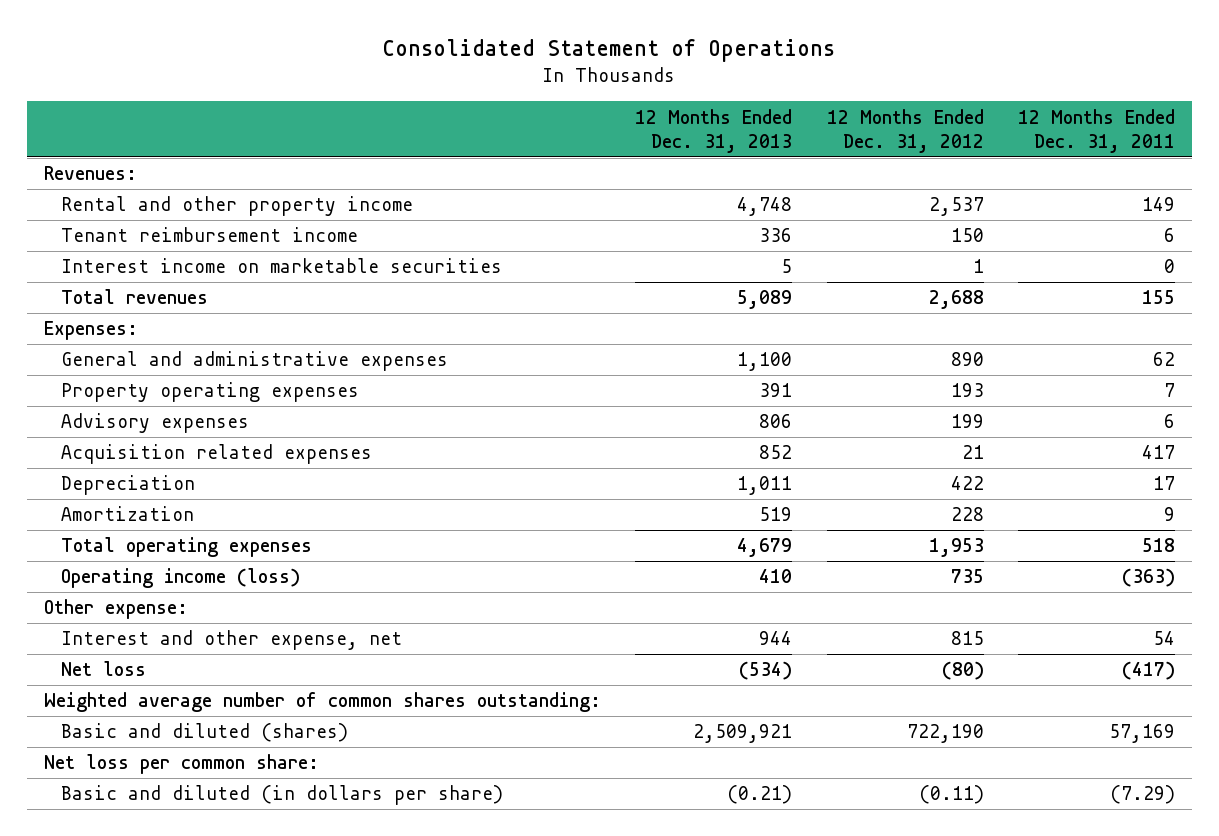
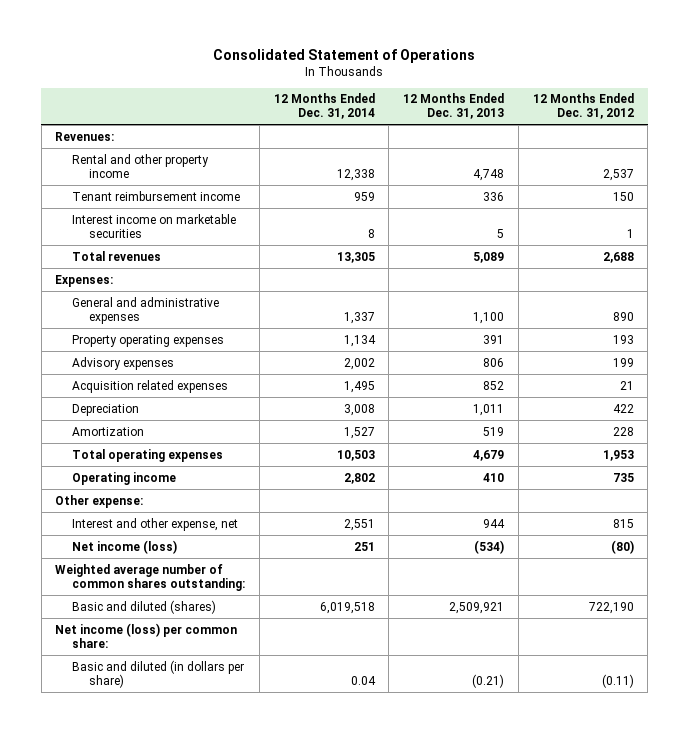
[1017,108,1175,153] 12 Months Ended Dec. 31, 2011 -> none
none -> [273,93,375,120] 12 Months Ended Dec. 31, 2014
[61,568,301,589] Operating income (loss) -> [72,471,177,485] Operating income
[61,661,147,677] Net loss -> [72,539,178,554] Net income (loss)
[43,754,319,775] Net loss per common share: -> [55,622,238,648] Net income (loss) per common share:

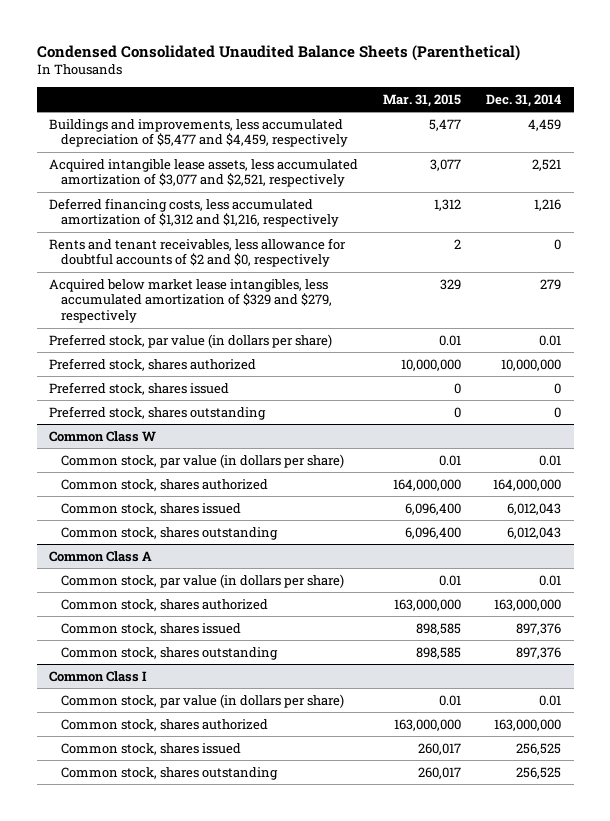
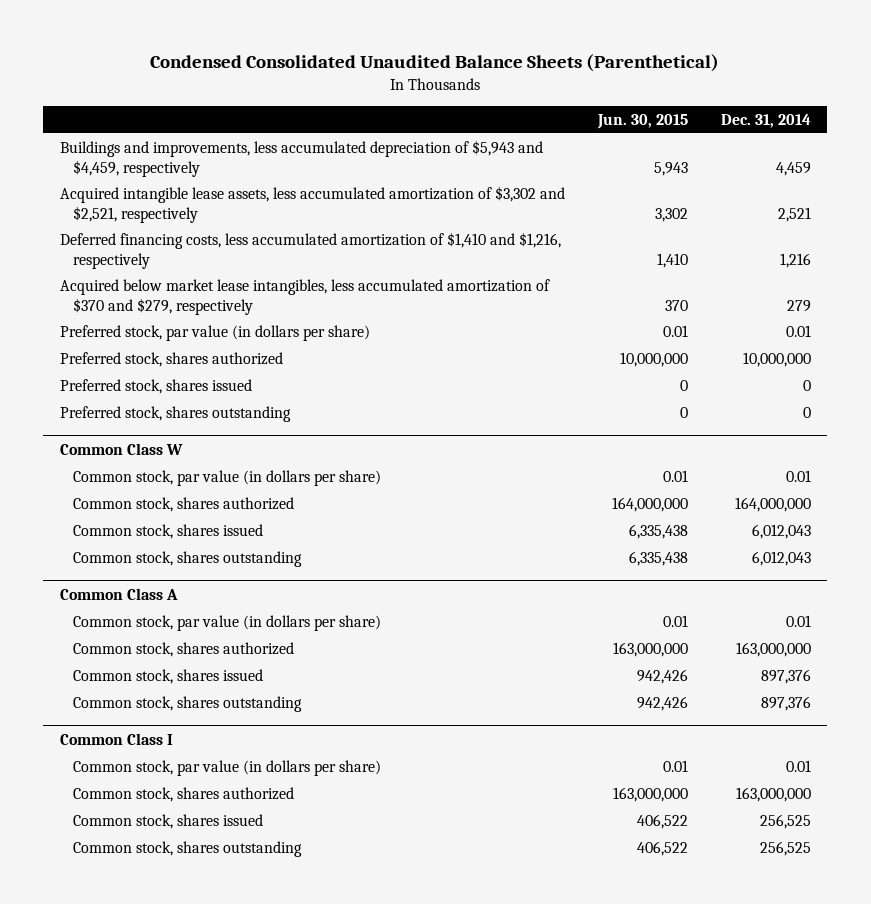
[383,93,462,107] Mar. 31, 2015 -> none
none -> [596,113,688,129] Jun. 30, 2015
[49,237,347,268] Rents and tenant receivables, less allowance for doubtful accounts of $2 and $0, respectively -> none
[49,118,348,148] Buildings and improvements, less accumulated depreciation of $5,477 and $4,459, respectively -> [59,139,543,177] Buildings and improvements, less accumulated depreciation of $5,943 and $4,459, respectively
[49,158,359,188] Acquired intangible lease assets, less accumulated amortization of $3,077 and $2,521, respectively -> [59,185,565,223] Acquired intangible lease assets, less accumulated amortization of $3,302 and $2,521, respectively
[49,197,339,228] Deferred financing costs, less accumulated amortization of $1,312 and $1,216, respectively -> [59,231,561,269] Deferred financing costs, less accumulated amortization of $1,410 and $1,216, respectively
[49,278,332,324] Acquired below market lease intangibles, less accumulated amortization of $329 and $279, respectively -> [59,278,550,315] Acquired below market lease intangibles, less accumulated amortization of $370 and $279, respectively

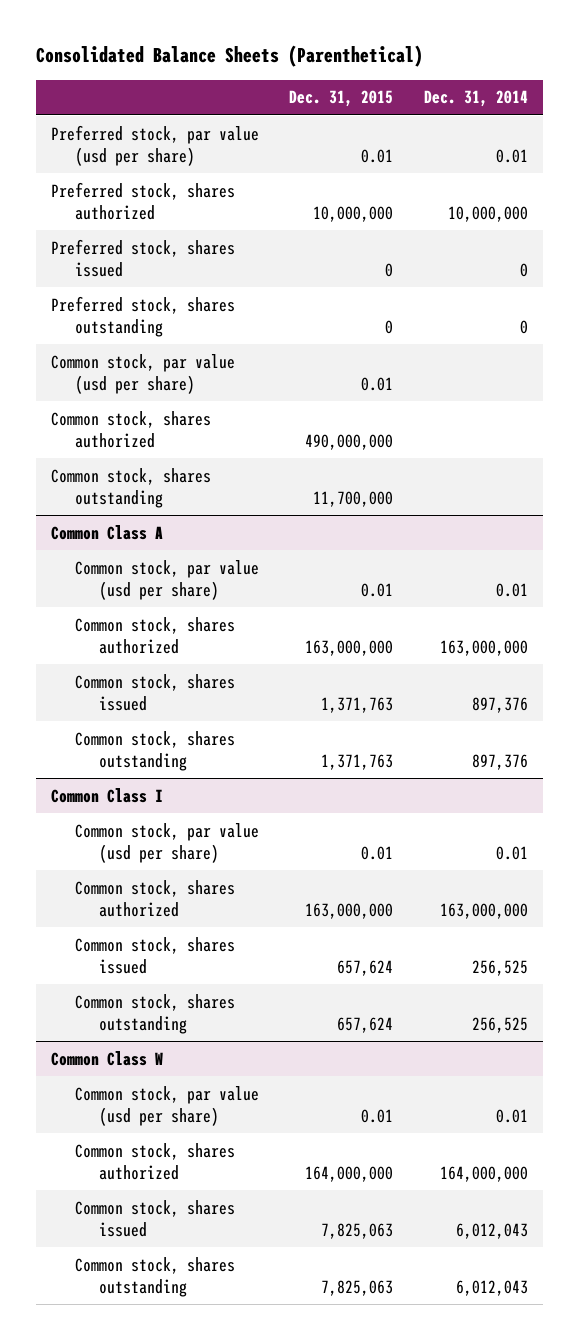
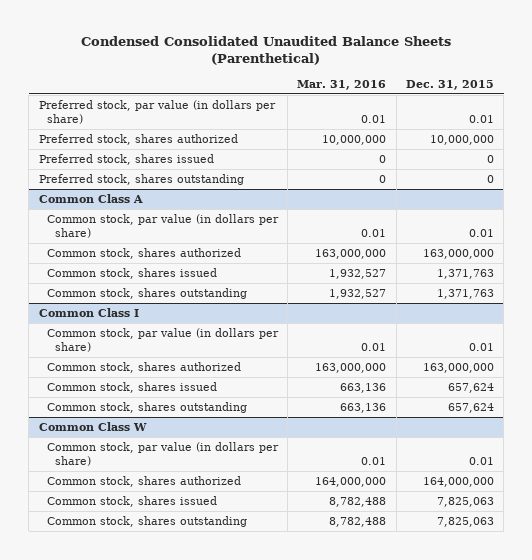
[35,45,423,68] Consolidated Balance Sheets (Parenthetical) -> [81,35,452,65] Condensed Consolidated Unaudited Balance Sheets (Parenthetical)
[424,90,529,108] Dec. 31, 2014 -> none
none -> [297,79,387,90] Mar. 31, 2016
[50,124,259,166] Preferred stock, par value (usd per share) -> [38,100,276,124] Preferred stock, par value (in dollars per share)
[50,353,235,394] Common stock, par value (usd per share) -> none
[50,410,211,448] Common stock, shares authorized -> none
[50,467,211,508] Common stock, shares outstanding -> none
[74,559,259,600] Common stock, par value (usd per share) -> [46,214,279,238] Common stock, par value (in dollars per share)
[74,822,259,863] Common stock, par value (usd per share) -> [46,328,279,352] Common stock, par value (in dollars per share)
[74,1085,259,1126] Common stock, par value (usd per share) -> [46,442,279,466] Common stock, par value (in dollars per share)

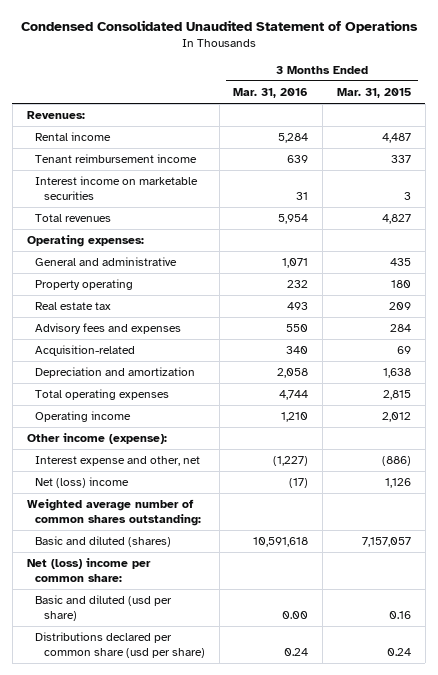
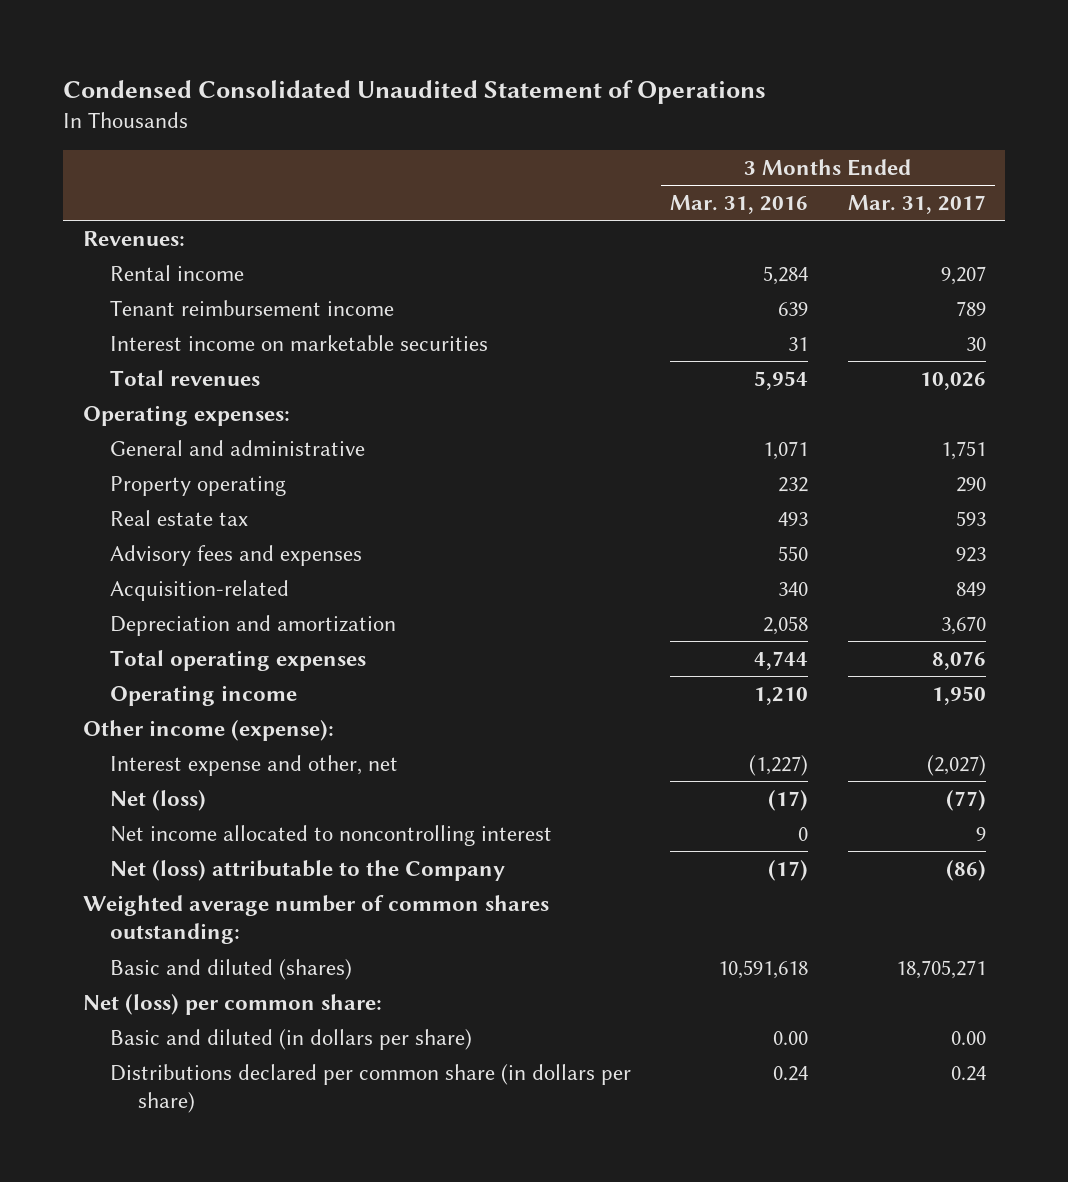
[337,87,412,98] Mar. 31, 2015 -> none
none -> [847,195,986,215] Mar. 31, 2017
none -> [110,789,207,811] Net (loss)
none -> [110,824,553,846] Net income allocated to noncontrolling interest
[35,477,130,489] Net (loss) income -> [110,859,506,881] Net (loss) attributable to the Company
[26,558,151,582] Net (loss) income per common share: -> [82,993,382,1015] Net (loss) per common share:
[35,595,173,621] Basic and diluted (usd per share) -> [110,1028,473,1050] Basic and diluted (in dollars per share)
[35,632,205,658] Distributions declared per common share (usd per share) -> [110,1063,632,1114] Distributions declared per common share (in dollars per share)

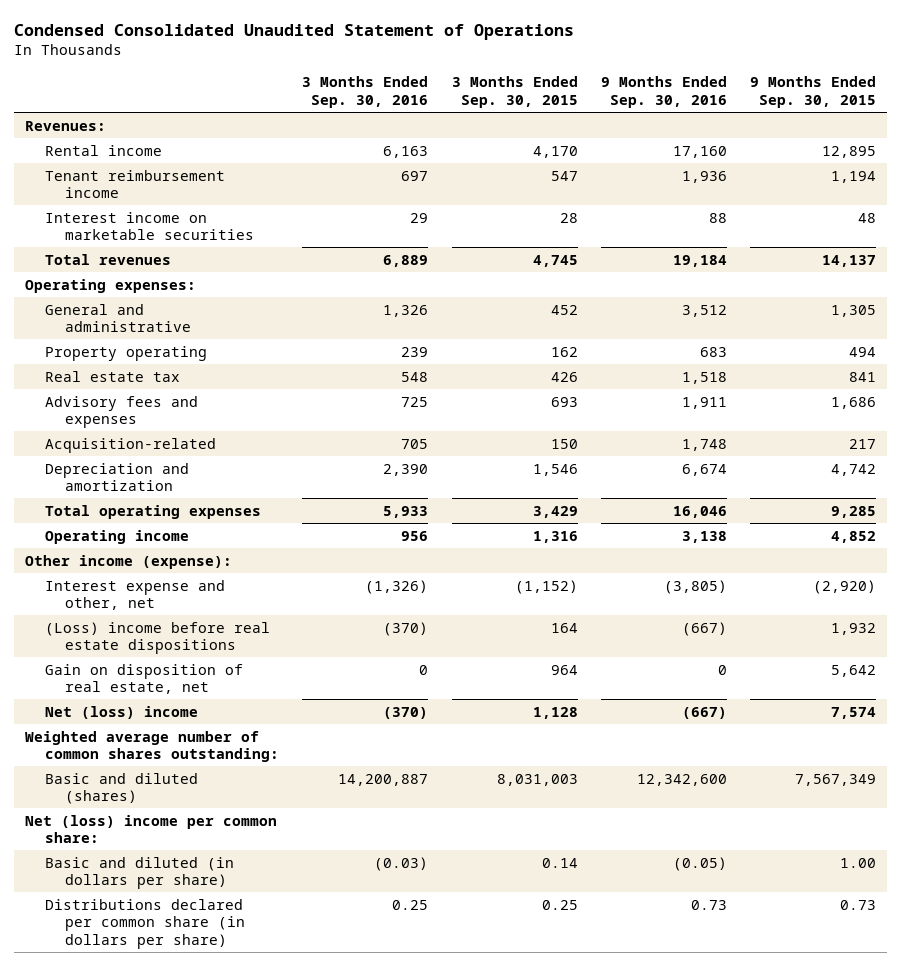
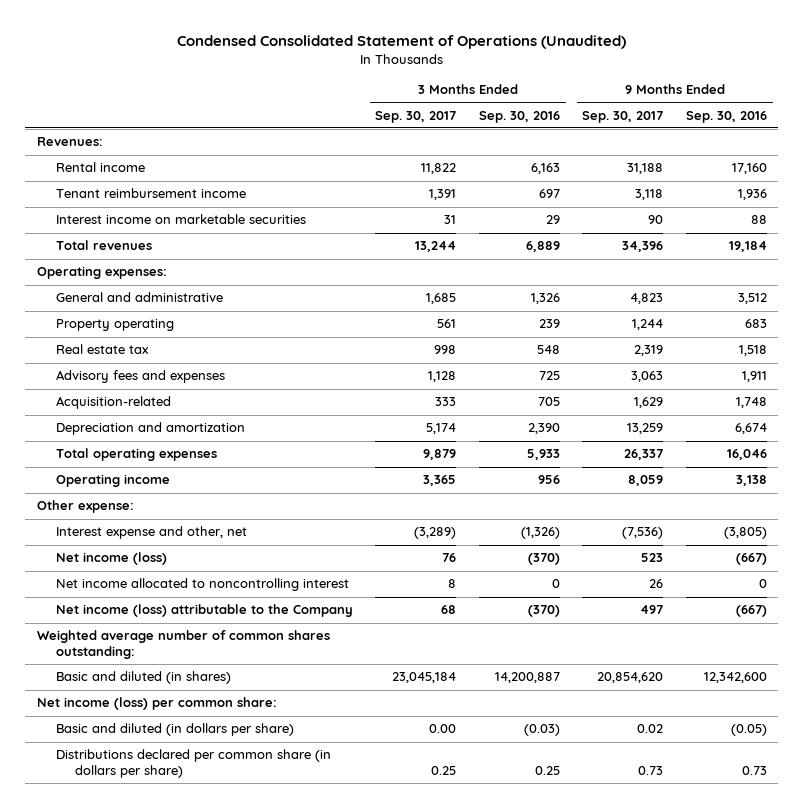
[13,24,574,41] Condensed Consolidated Unaudited Statement of Operations -> [176,34,626,49] Condensed Consolidated Statement of Operations (Unaudited)
[451,76,578,108] 3 Months Ended Sep. 30, 2015 -> none
[749,76,876,108] 9 Months Ended Sep. 30, 2015 -> none
none -> [375,110,457,123] Sep. 30, 2017
none -> [582,110,664,123] Sep. 30, 2017
[25,554,233,569] Other income (expense): -> [36,500,134,514] Other expense:
[45,663,244,695] Gain on disposition of real estate, net -> none
[45,621,271,655] (Loss) income before real estate dispositions -> [56,552,168,566] Net income (loss)
none -> [56,578,350,592] Net income allocated to noncontrolling interest
[45,705,199,719] Net (loss) income -> [56,604,354,618] Net income (loss) attributable to the Company
[45,772,199,805] Basic and diluted (shares) -> [56,671,232,685] Basic and diluted (in shares)
[25,814,278,844] Net (loss) income per common share: -> [36,697,277,711] Net income (loss) per common share:

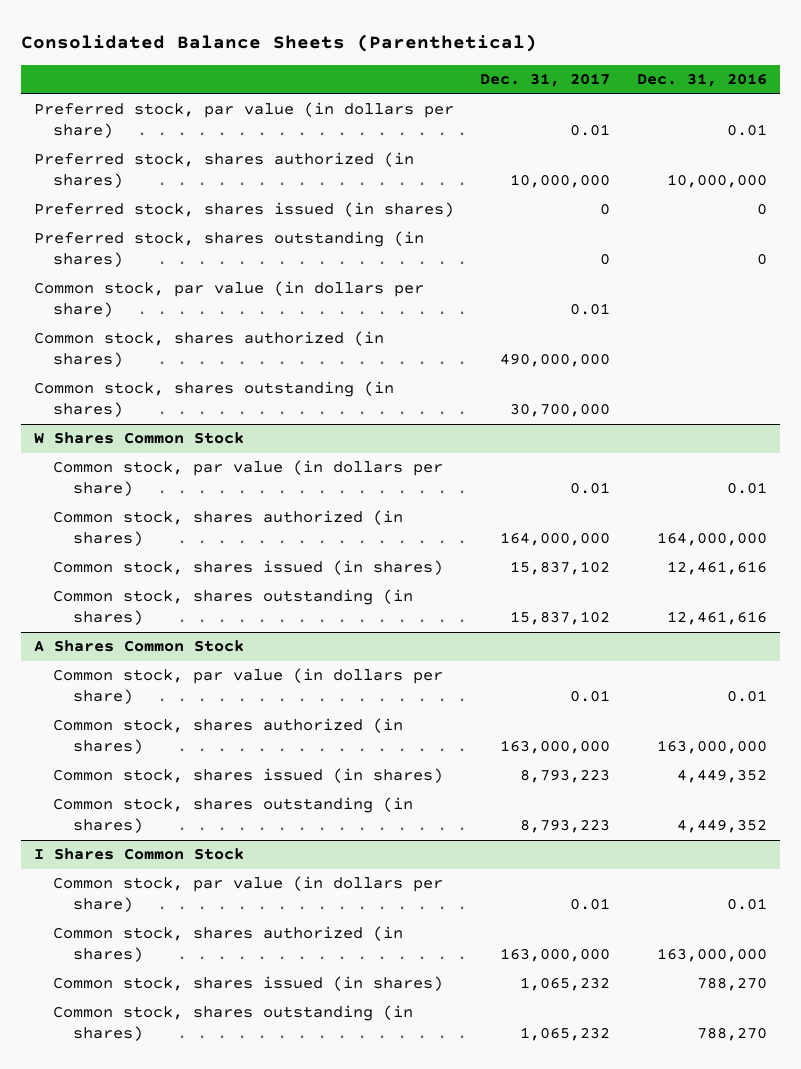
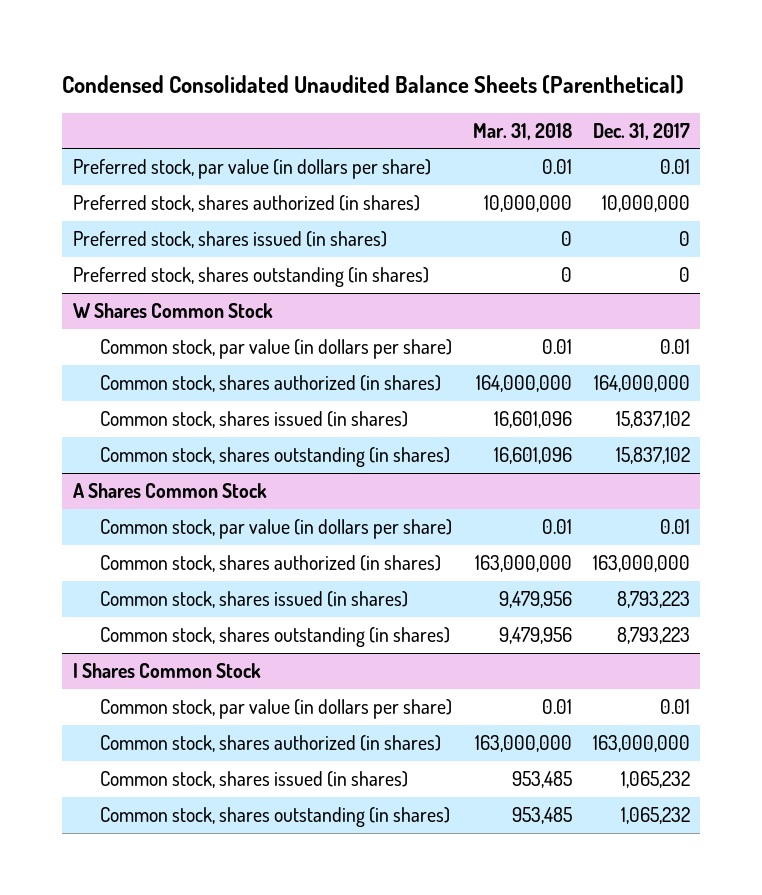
[20,33,537,52] Consolidated Balance Sheets (Parenthetical) -> [62,74,685,94] Condensed Consolidated Unaudited Balance Sheets (Parenthetical)
[636,73,767,88] Dec. 31, 2016 -> none
none -> [472,122,572,140] Mar. 31, 2018
[34,281,425,318] Common stock, par value (in dollars per share) -> none
[34,331,385,368] Common stock, shares authorized (in shares) -> none
[34,381,395,418] Common stock, shares outstanding (in shares) -> none

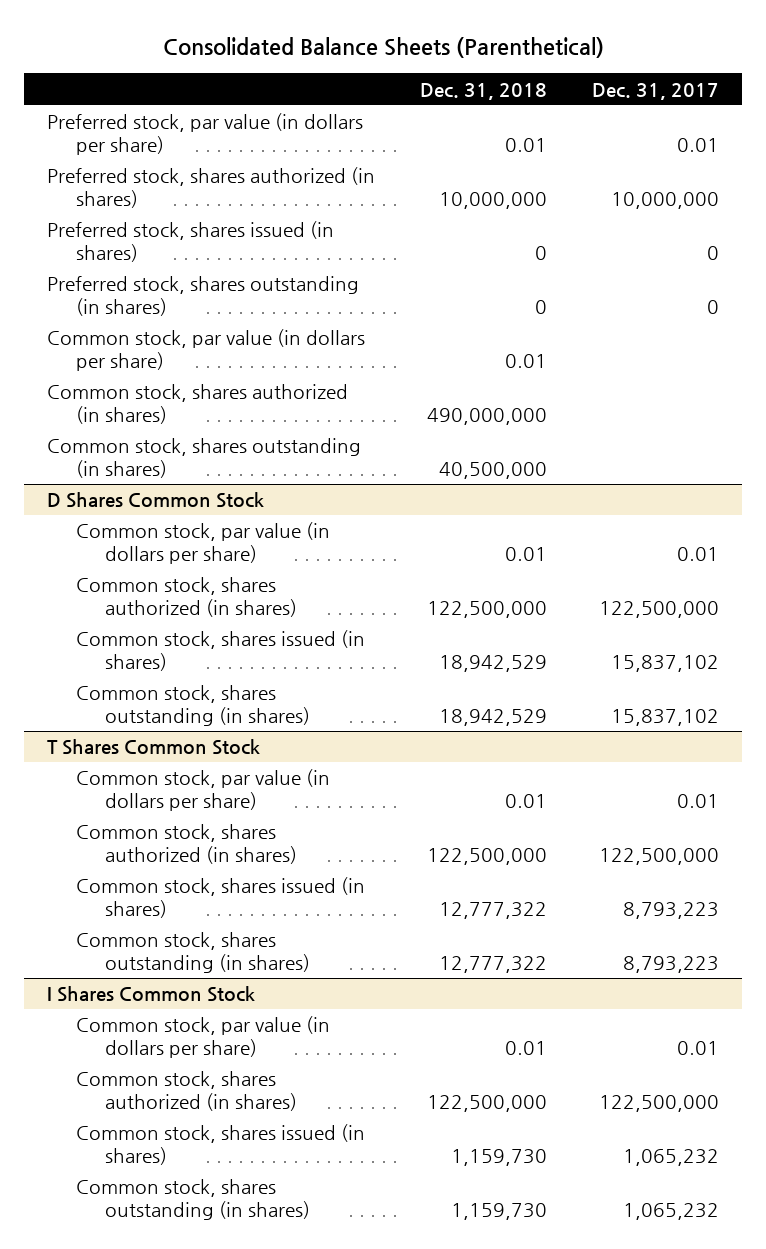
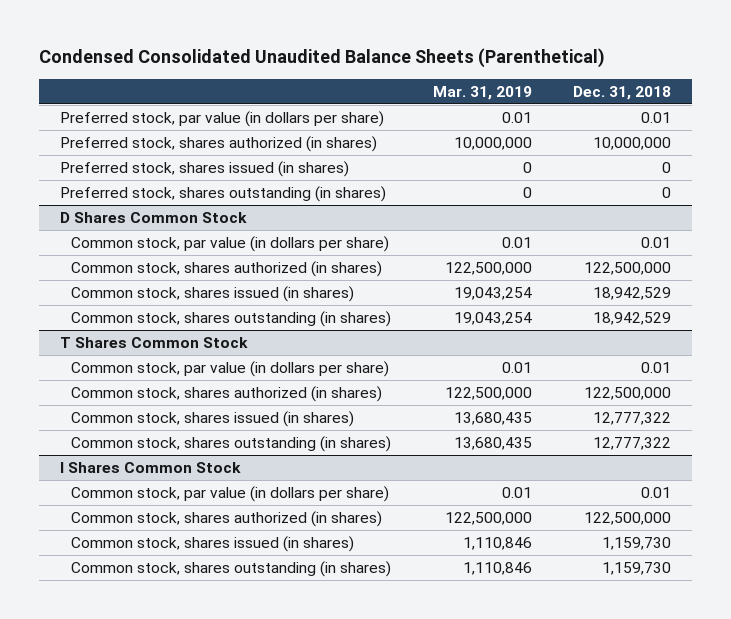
[163,37,605,59] Consolidated Balance Sheets (Parenthetical) -> [39,48,606,69] Condensed Consolidated Unaudited Balance Sheets (Parenthetical)
[592,82,720,100] Dec. 31, 2017 -> none
none -> [432,85,532,100] Mar. 31, 2019
[46,329,365,371] Common stock, par value (in dollars per share) -> none
[46,384,348,424] Common stock, shares authorized (in shares) -> none
[46,438,361,478] Common stock, shares outstanding (in shares) -> none

